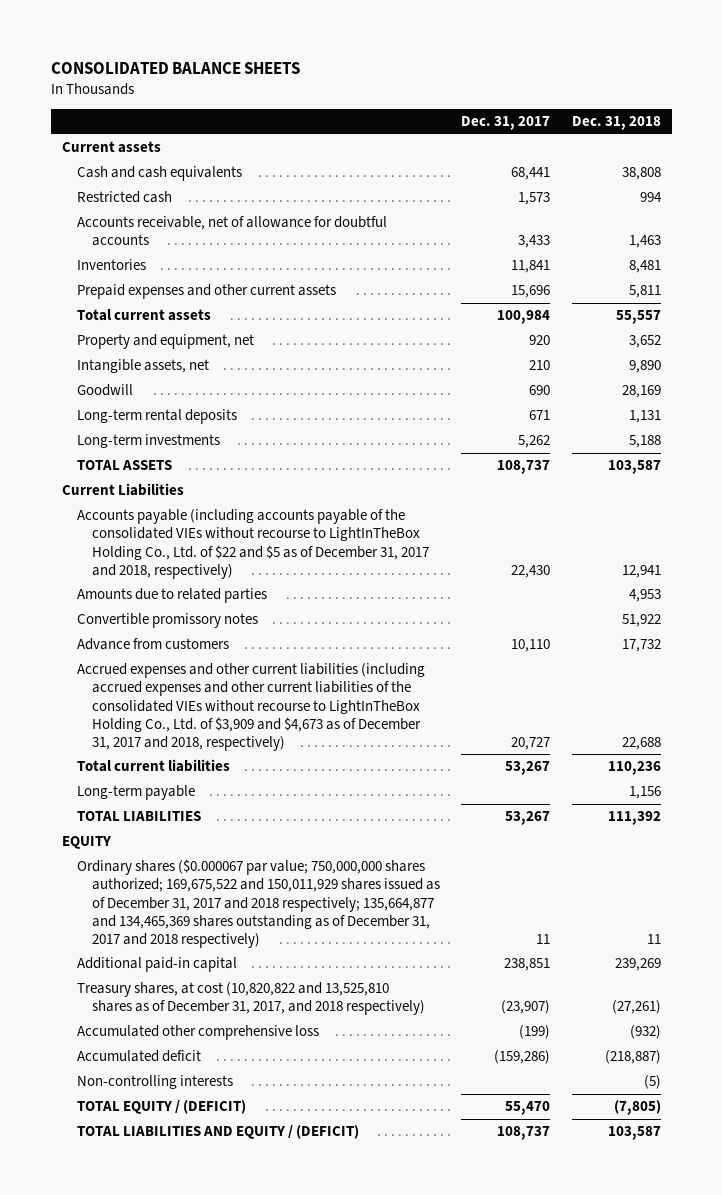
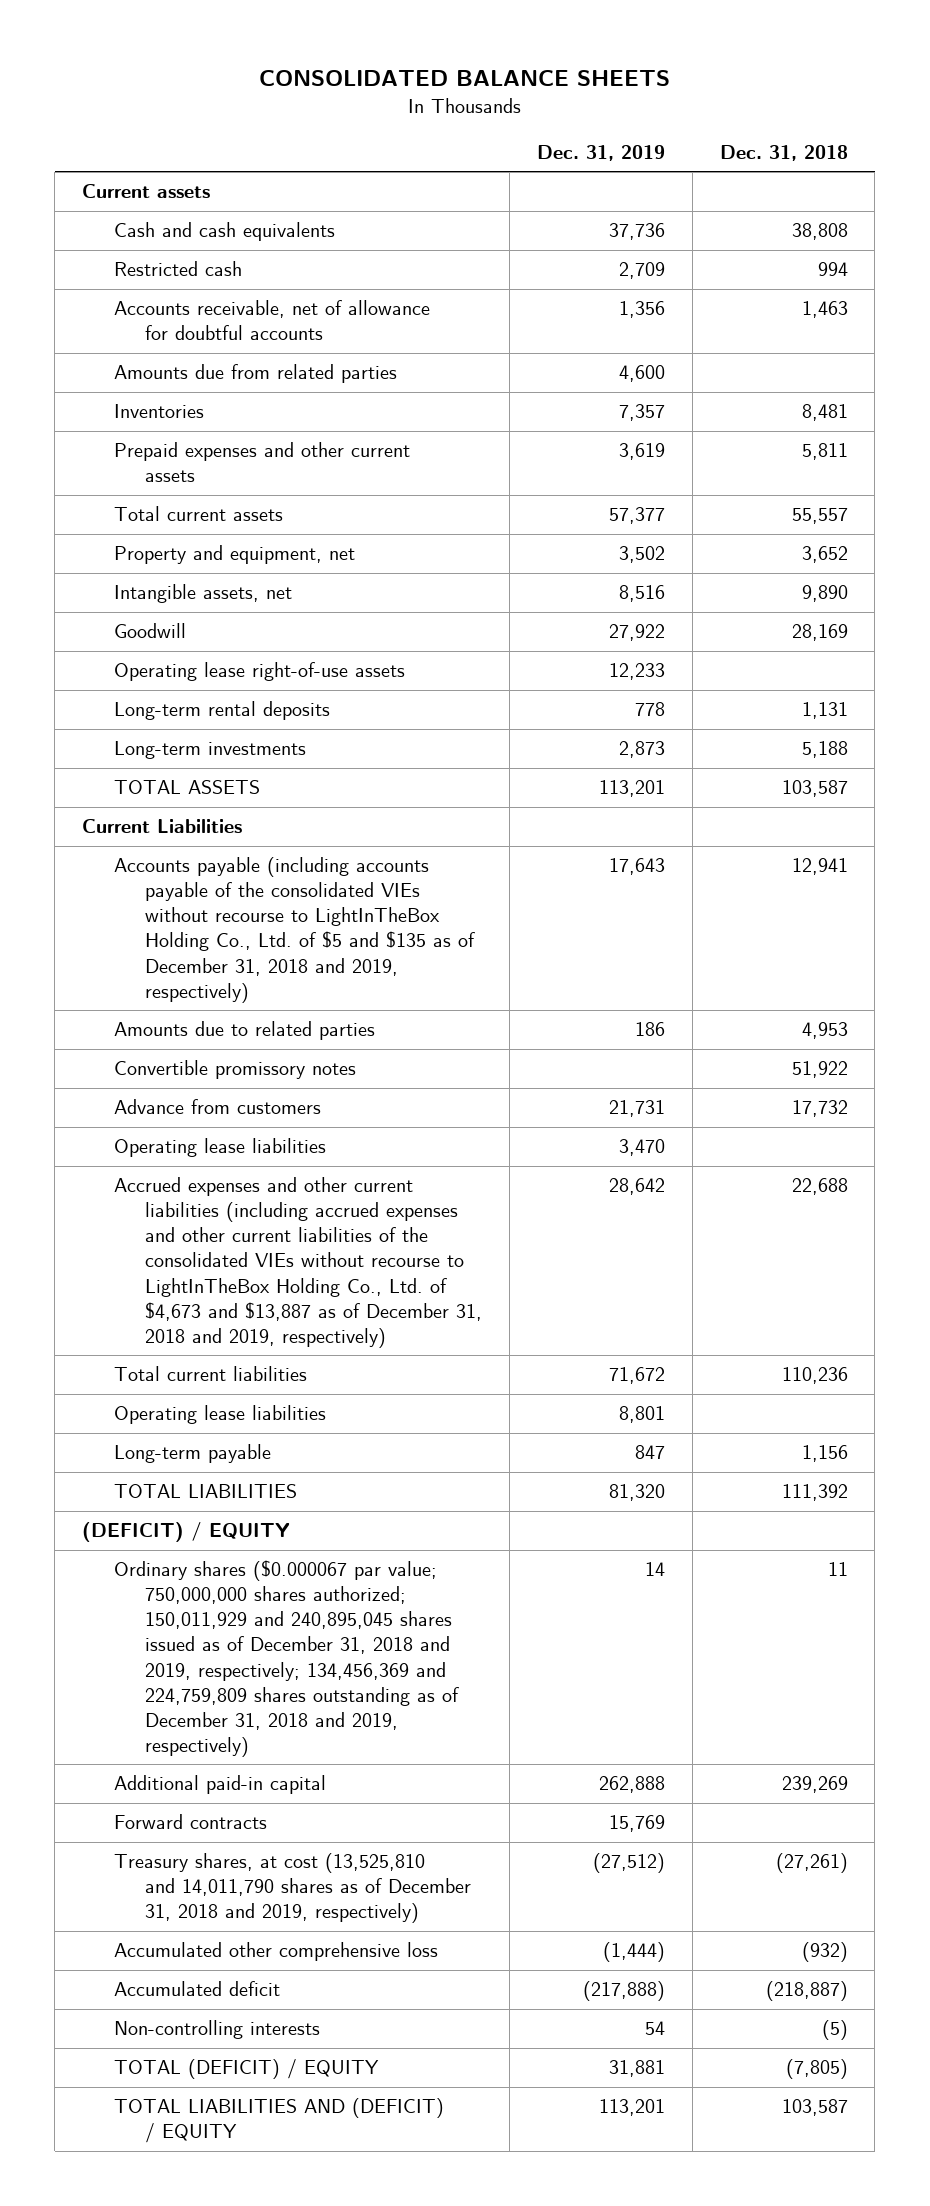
[461,116,551,131] Dec. 31, 2017 -> none
none -> [537,144,666,161] Dec. 31, 2019
none -> [113,364,397,384] Amounts due from related parties
none -> [113,662,405,682] Operating lease right-of-use assets
[76,509,429,579] Accounts payable (including accounts payable of the consolidated VIEs without recourse to LightInTheBox Holding Co., Ltd. of $22 and $5 as of December 31, 2017 and 2018, respectively) -> [113,857,476,1003] Accounts payable (including accounts payable of the consolidated VIEs without recourse to LightInTheBox Holding Co., Ltd. of $5 and $135 as of December 31, 2018 and 2019, respectively)
none -> [113,1138,326,1158] Operating lease liabilities
[76,663,425,752] Accrued expenses and other current liabilities (including accrued expenses and other current liabilities of the consolidated VIEs without recourse to LightInTheBox Holding Co., Ltd. of $3,909 and $4,673 as of December 31, 2017 and 2018, respectively) -> [113,1177,483,1348] Accrued expenses and other current liabilities (including accrued expenses and other current liabilities of the consolidated VIEs without recourse to LightInTheBox Holding Co., Ltd. of $4,673 and $13,887 as of December 31, 2018 and 2019, respectively)
none -> [113,1405,326,1425] Operating lease liabilities
[61,836,111,850] EQUITY -> [82,1522,291,1543] (DEFICIT) / EQUITY
[76,859,440,949] Ordinary shares ($0.000067 par value; 750,000,000 shares authorized; 169,675,522 and 150,011,929 shares issued as of December 31, 2017 and 2018 respectively; 135,664,877 and 134,465,369 shares outstanding as of December 31, 2017 and 2018 respectively) -> [113,1560,460,1757] Ordinary shares ($0.000067 par value; 750,000,000 shares authorized; 150,011,929 and 240,895,045 shares issued as of December 31, 2018 and 2019, respectively; 134,456,369 and 224,759,809 shares outstanding as of December 31, 2018 and 2019, respectively)
none -> [113,1814,267,1830] Forward contracts
[76,982,425,1016] Treasury shares, at cost (10,820,822 and 13,525,810 shares as of December 31, 2017, and 2018 respectively) -> [113,1853,472,1924] Treasury shares, at cost (13,525,810 and 14,011,790 shares as of December 31, 2018 and 2019, respectively)
[76,1100,246,1115] TOTAL EQUITY / (DEFICIT) -> [113,2059,379,2080] TOTAL (DEFICIT) / EQUITY
[76,1125,359,1140] TOTAL LIABILITIES AND EQUITY / (DEFICIT) -> [113,2098,444,2144] TOTAL LIABILITIES AND (DEFICIT) / EQUITY

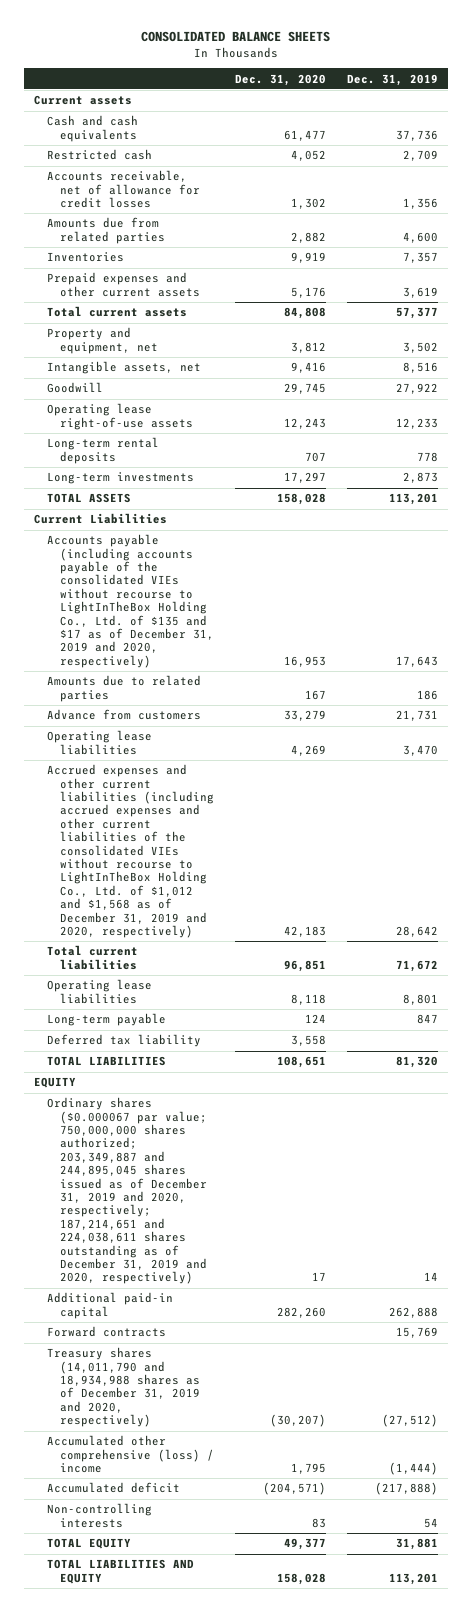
[719,144,848,161] Dec. 31, 2018 -> none
none -> [234,73,326,86] Dec. 31, 2020
[113,300,430,341] Accounts receivable, net of allowance for doubtful accounts -> [47,170,201,209] Accounts receivable, net of allowance for credit losses
[113,857,476,1003] Accounts payable (including accounts payable of the consolidated VIEs without recourse to LightInTheBox Holding Co., Ltd. of $5 and $135 as of December 31, 2018 and 2019, respectively) -> [47,534,215,668] Accounts payable (including accounts payable of the consolidated VIEs without recourse to LightInTheBox Holding Co., Ltd. of $135 and $17 as of December 31, 2019 and 2020, respectively)
[113,1060,356,1080] Convertible promissory notes -> none
[113,1177,483,1348] Accrued expenses and other current liabilities (including accrued expenses and other current liabilities of the consolidated VIEs without recourse to LightInTheBox Holding Co., Ltd. of $4,673 and $13,887 as of December 31, 2018 and 2019, respectively) -> [47,764,215,939] Accrued expenses and other current liabilities (including accrued expenses and other current liabilities of the consolidated VIEs without recourse to LightInTheBox Holding Co., Ltd. of $1,012 and $1,568 as of December 31, 2019 and 2020, respectively)
none -> [47,1034,202,1048] Deferred tax liability
[82,1522,291,1543] (DEFICIT) / EQUITY -> [34,1077,77,1089] EQUITY
[113,1560,460,1757] Ordinary shares ($0.000067 par value; 750,000,000 shares authorized; 150,011,929 and 240,895,045 shares issued as of December 31, 2018 and 2019, respectively; 134,456,369 and 224,759,809 shares outstanding as of December 31, 2018 and 2019, respectively) -> [47,1097,208,1285] Ordinary shares ($0.000067 par value; 750,000,000 shares authorized; 203,349,887 and 244,895,045 shares issued as of December 31, 2019 and 2020, respectively; 187,214,651 and 224,038,611 shares outstanding as of December 31, 2019 and 2020, respectively)
[113,1853,472,1924] Treasury shares, at cost (13,525,810 and 14,011,790 shares as of December 31, 2018 and 2019, respectively) -> [47,1347,201,1428] Treasury shares (14,011,790 and 18,934,988 shares as of December 31, 2019 and 2020, respectively)
[113,1942,438,1962] Accumulated other comprehensive loss -> [47,1435,215,1474] Accumulated other comprehensive (loss) / income
[113,2059,379,2080] TOTAL (DEFICIT) / EQUITY -> [47,1538,132,1550] TOTAL EQUITY
[113,2098,444,2144] TOTAL LIABILITIES AND (DEFICIT) / EQUITY -> [47,1559,195,1584] TOTAL LIABILITIES AND EQUITY

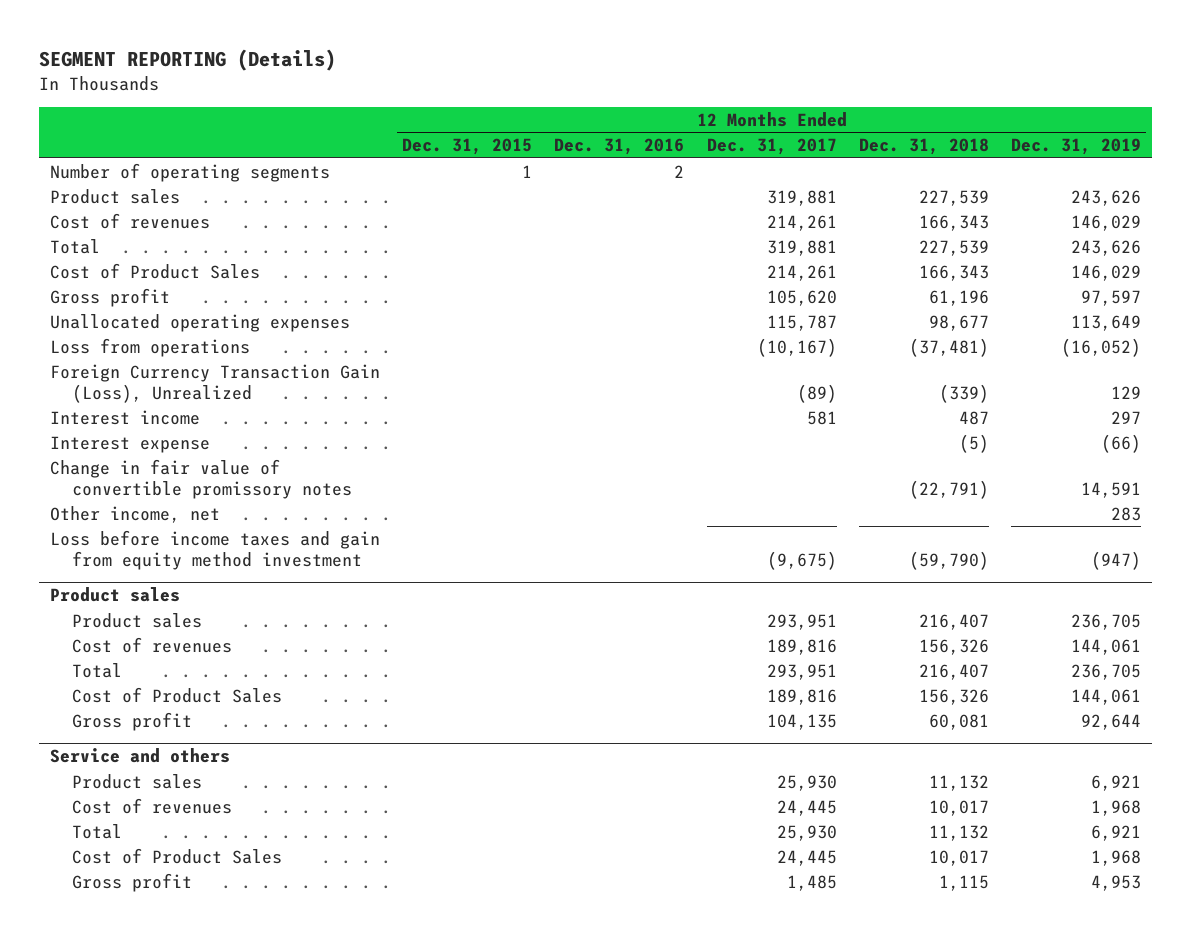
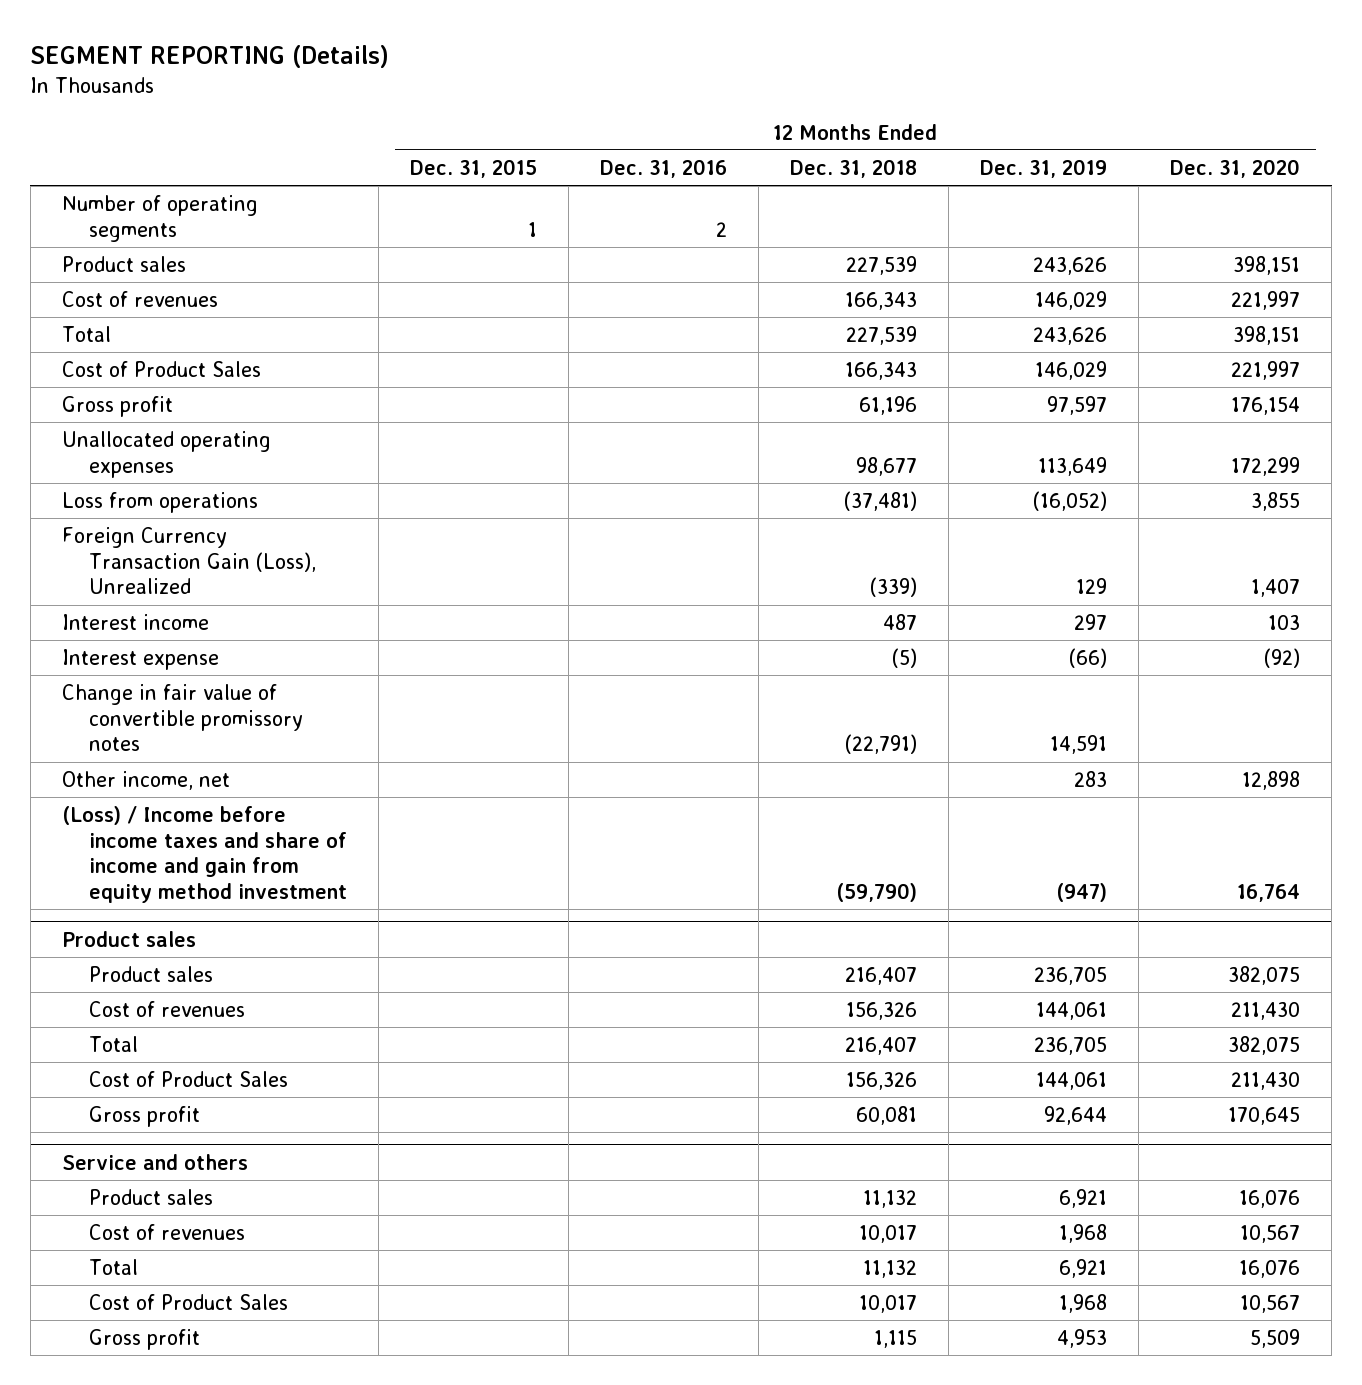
[706,138,837,156] Dec. 31, 2017 -> none
none -> [1170,159,1301,179] Dec. 31, 2020
[50,529,381,570] Loss before income taxes and gain from equity method investment -> [61,806,348,903] (Loss) / Income before income taxes and share of income and gain from equity method investment

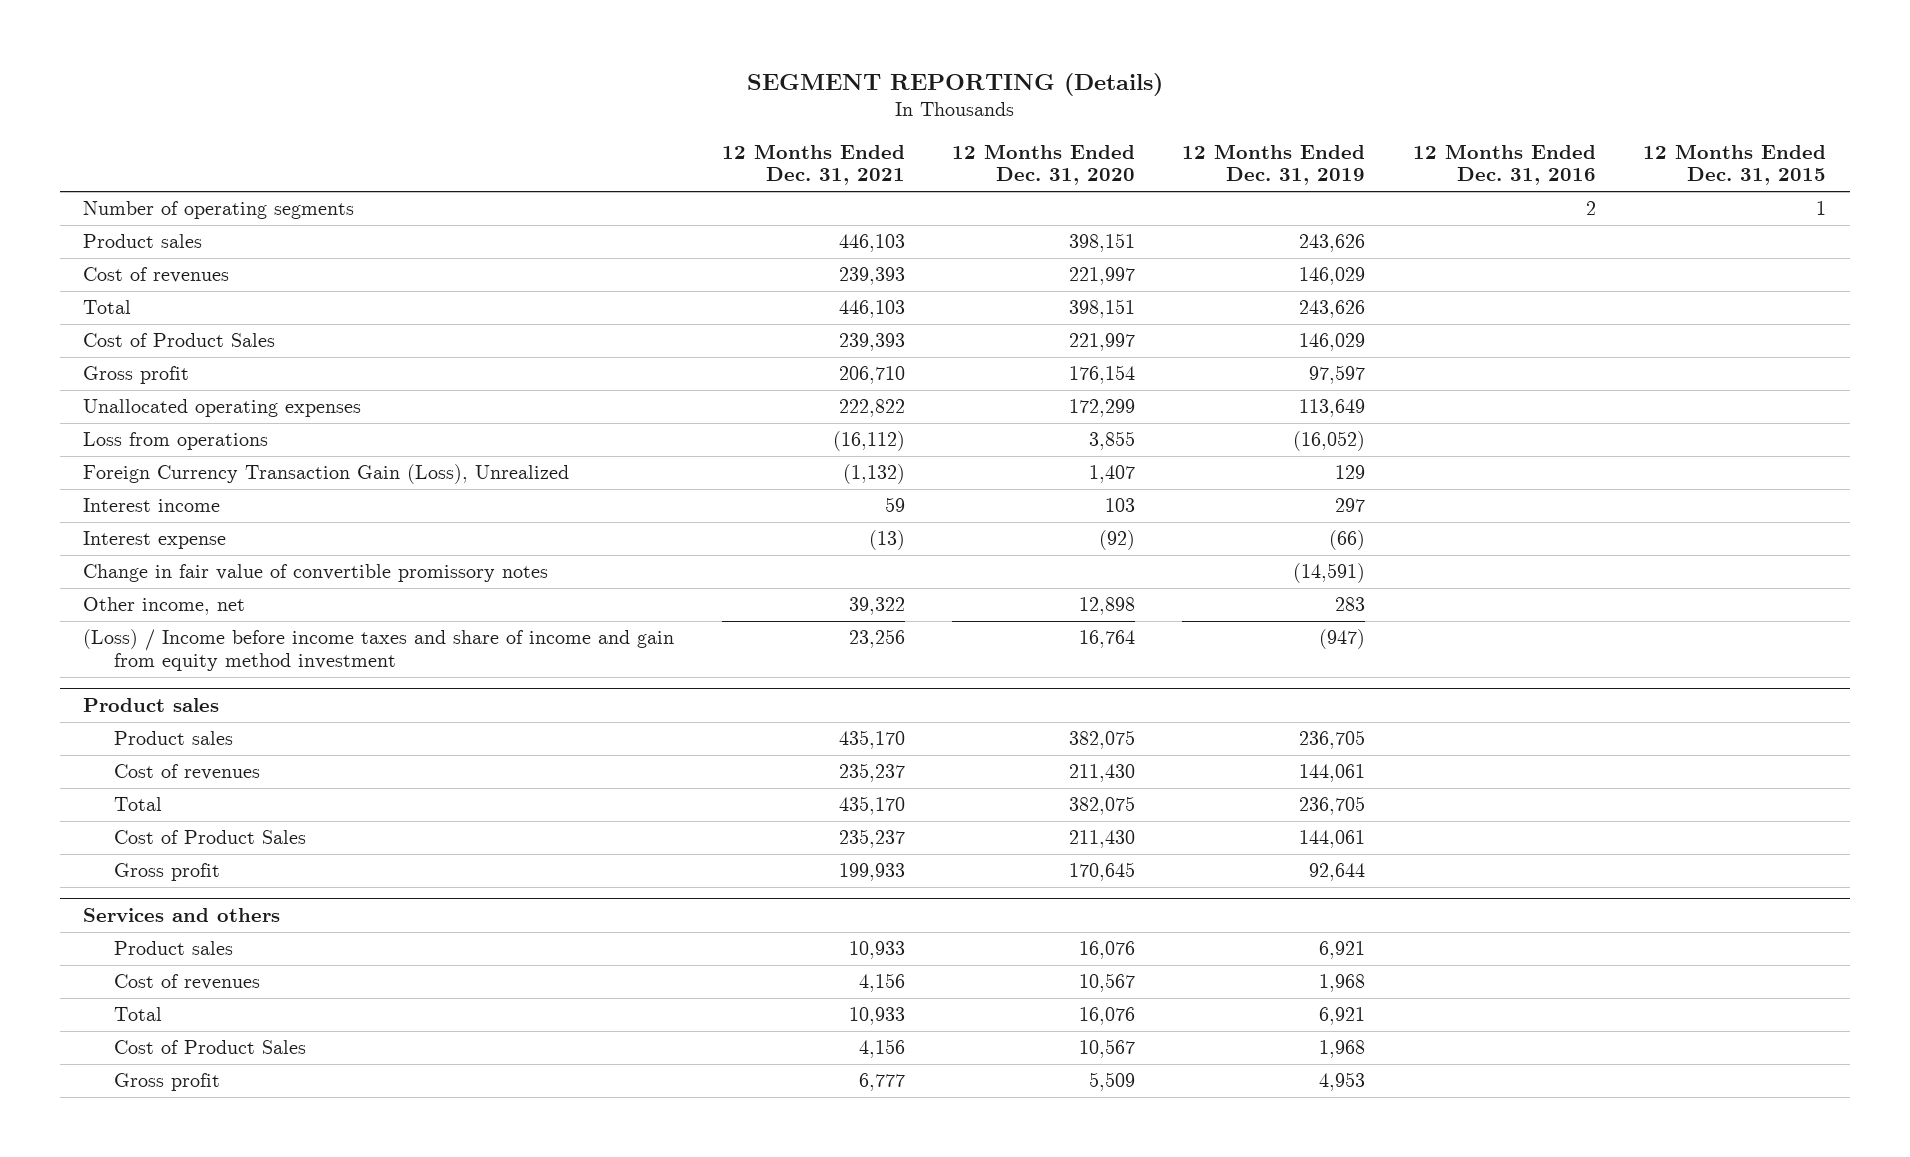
[790,159,918,179] Dec. 31, 2018 -> none
none -> [721,143,905,186] 12 Months Ended Dec. 31, 2021
[1050,735,1108,755] 14,591 -> [1293,563,1366,584] (14,591)
[61,1153,248,1170] Service and others -> [83,907,281,922] Services and others

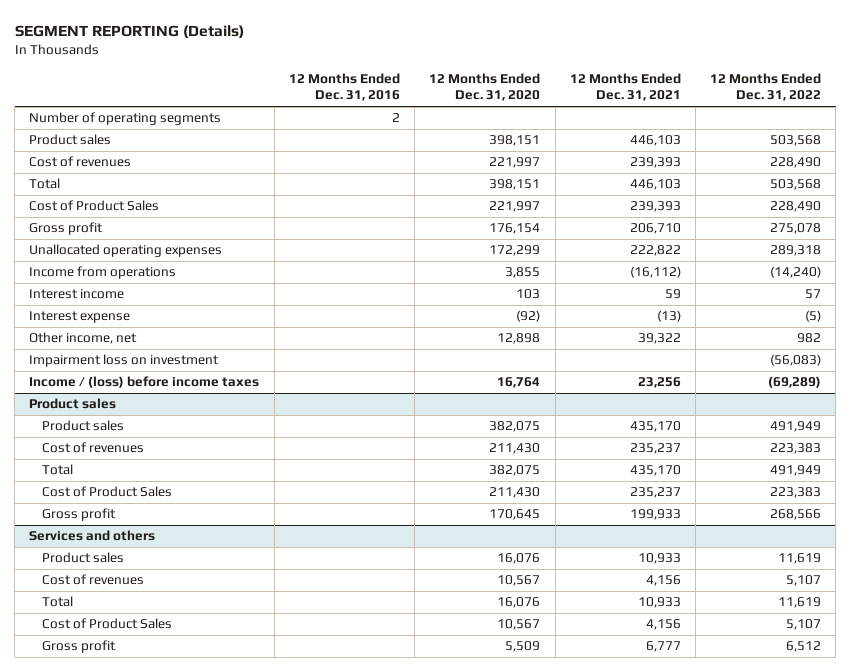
[1182,143,1366,186] 12 Months Ended Dec. 31, 2019 -> none
[1643,143,1827,186] 12 Months Ended Dec. 31, 2015 -> none
none -> [710,73,822,102] 12 Months Ended Dec. 31, 2022
[83,464,570,485] Foreign Currency Transaction Gain (Loss), Unrealized -> none
[83,432,269,451] Loss from operations -> [29,266,177,280] Income from operations
[83,564,549,583] Change in fair value of convertible promissory notes -> none
none -> [29,354,220,368] Impairment loss on investment
[83,629,675,671] (Loss) / Income before income taxes and share of income and gain from equity method investment -> [29,376,260,389] Income / (loss) before income taxes

